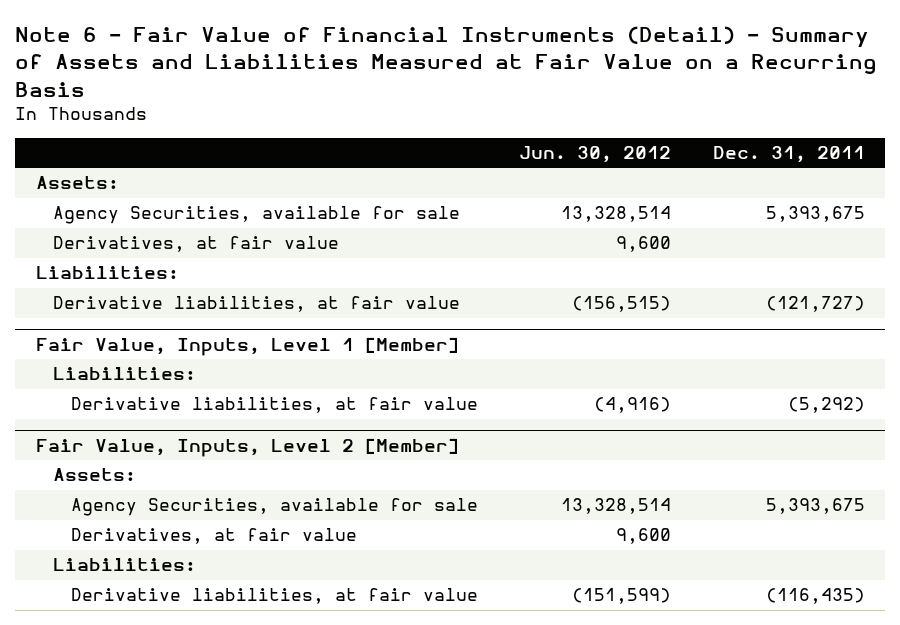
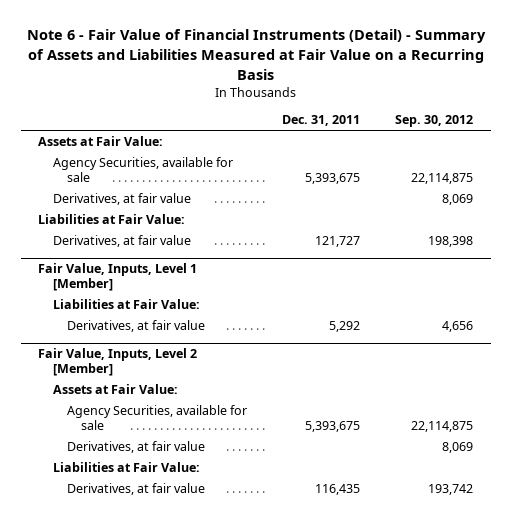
[519,146,672,164] Jun. 30, 2012 -> none
none -> [395,115,474,128] Sep. 30, 2012
[35,176,119,190] Assets: -> none
none -> [38,136,164,147] Assets at Fair Value:
[35,266,179,280] Liabilities: -> none
none -> [38,214,186,225] Liabilities at Fair Value:
[53,296,461,313] Derivative liabilities, at fair value -> [52,235,191,248] Derivatives, at fair value
[765,296,865,313] (121,727) -> [315,236,361,248] 121,727
[53,367,197,381] Liabilities: -> none
none -> [52,299,200,310] Liabilities at Fair Value:
[71,397,479,414] Derivative liabilities, at fair value -> [67,320,206,333] Derivatives, at fair value
[787,397,865,414] (5,292) -> [329,321,361,333] 5,292
[53,468,137,482] Assets: -> none
none -> [52,384,178,395] Assets at Fair Value:
[53,558,197,572] Liabilities: -> none
none -> [52,462,200,473] Liabilities at Fair Value:
[71,588,479,605] Derivative liabilities, at fair value -> [67,483,206,496] Derivatives, at fair value
[765,588,865,605] (116,435) -> [315,484,361,496] 116,435

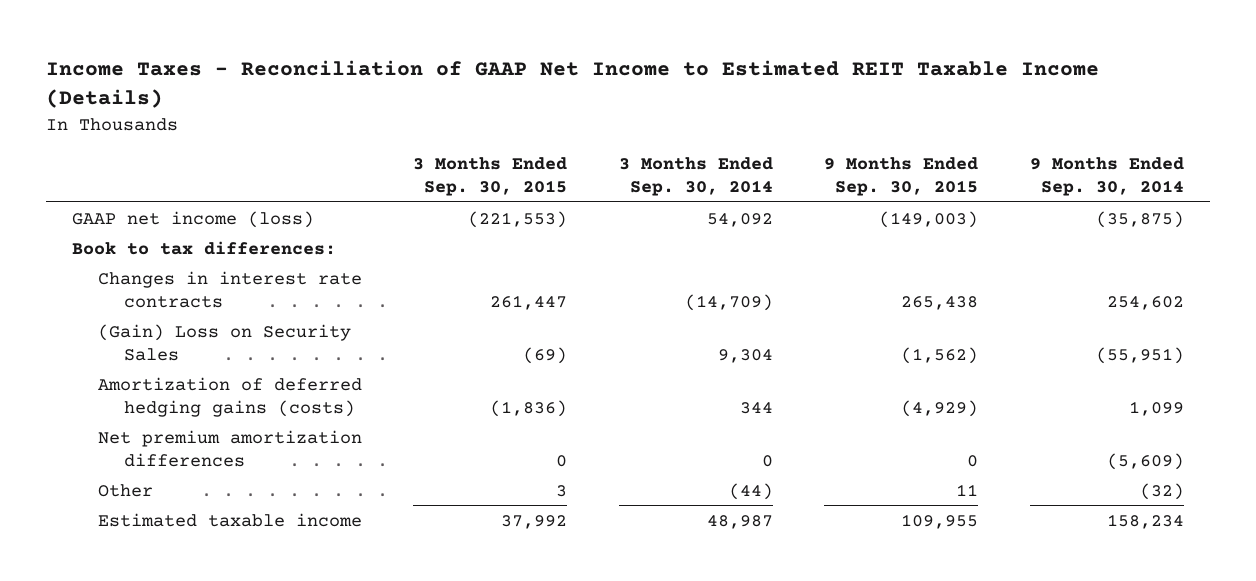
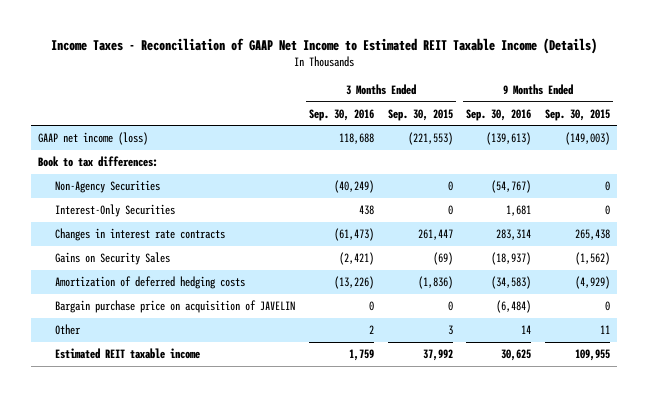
[618,156,773,196] 3 Months Ended Sep. 30, 2014 -> none
[1030,156,1185,196] 9 Months Ended Sep. 30, 2014 -> none
none -> [309,108,375,121] Sep. 30, 2016
none -> [466,108,532,121] Sep. 30, 2016
none -> [55,180,161,194] Non-Agency Securities
none -> [55,204,176,218] Interest-Only Securities
[97,429,362,467] Net premium amortization differences -> none
[97,323,351,361] (Gain) Loss on Security Sales -> [55,252,171,266] Gains on Security Sales
[97,376,362,417] Amortization of deferred hedging gains (costs) -> [55,276,246,290] Amortization of deferred hedging costs
none -> [55,300,296,314] Bargain purchase price on acquisition of JAVELIN
[97,512,362,527] Estimated taxable income -> [55,348,201,360] Estimated REIT taxable income

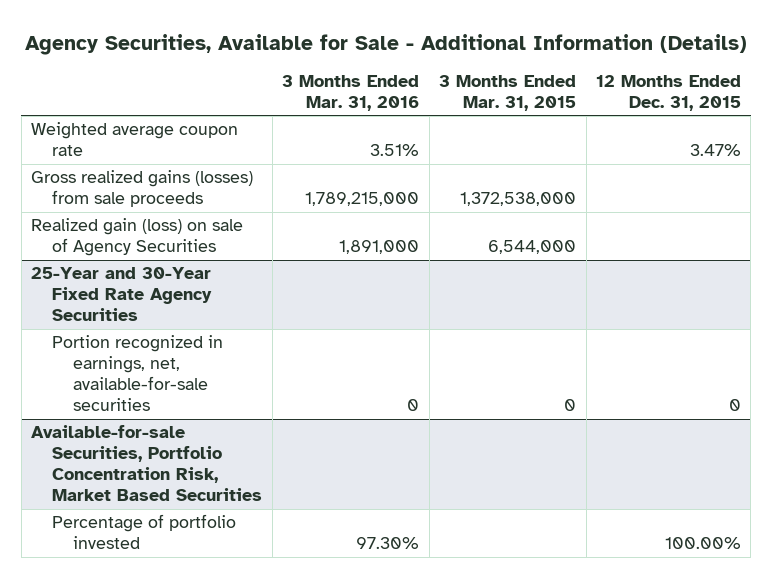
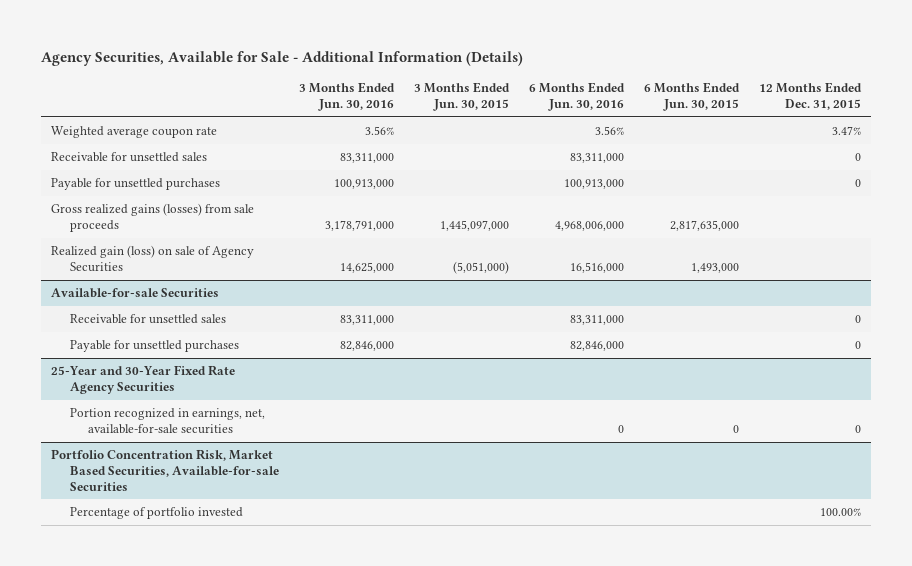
[282,75,420,112] 3 Months Ended Mar. 31, 2016 -> none
[439,75,577,112] 3 Months Ended Mar. 31, 2015 -> none
none -> [298,82,395,112] 3 Months Ended Jun. 30, 2016
none -> [413,82,510,112] 3 Months Ended Jun. 30, 2015
none -> [528,82,625,112] 6 Months Ended Jun. 30, 2016
none -> [643,82,740,112] 6 Months Ended Jun. 30, 2015
none -> [51,152,208,163] Receivable for unsettled sales
none -> [51,178,221,191] Payable for unsettled purchases
none -> [51,288,220,299] Available-for-sale Securities
none -> [69,314,226,325] Receivable for unsettled sales
none -> [69,340,239,353] Payable for unsettled purchases
[31,425,263,502] Available-for-sale Securities, Portfolio Concentration Risk, Market Based Securities -> [51,449,279,491] Portfolio Concentration Risk, Market Based Securities, Available-for-sale Securities

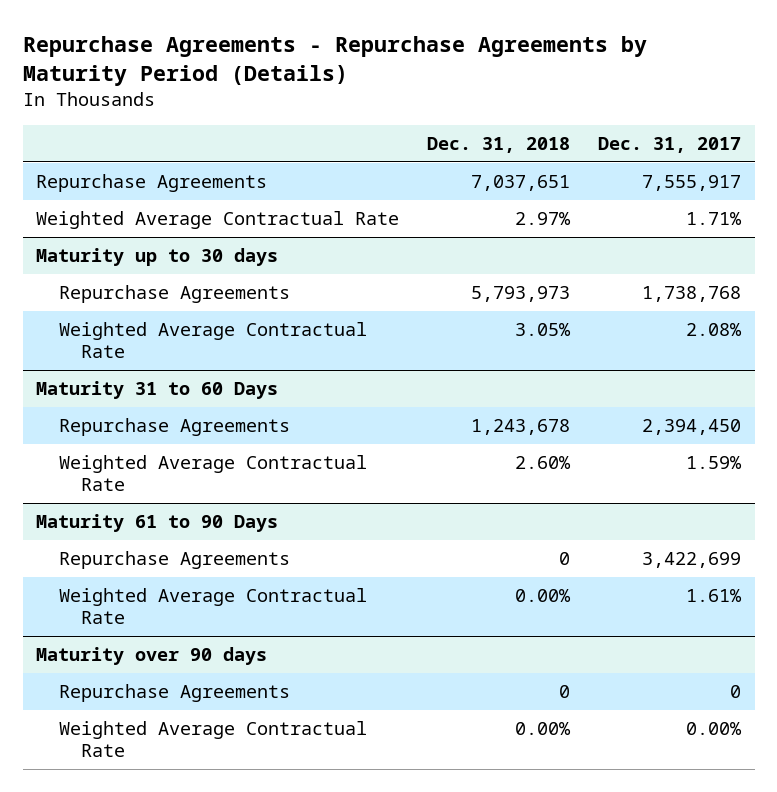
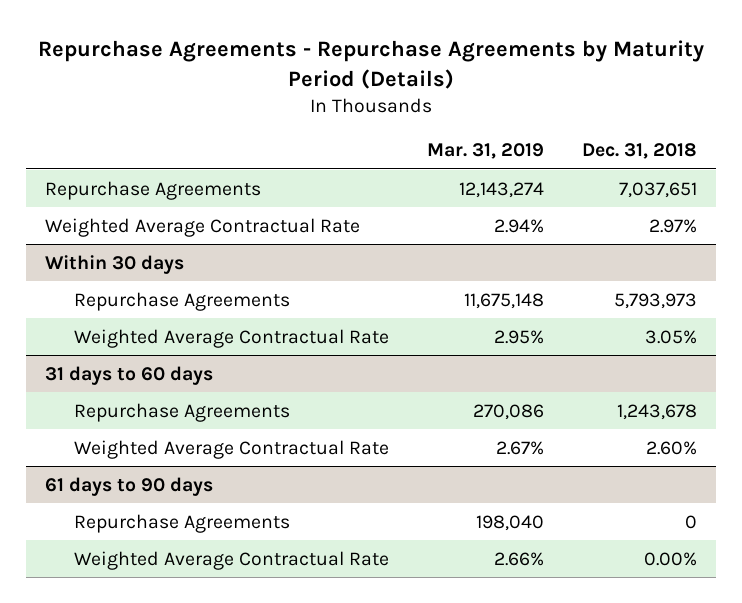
[597,136,741,153] Dec. 31, 2017 -> none
none -> [426,143,544,160] Mar. 31, 2019
[36,248,279,267] Maturity up to 30 days -> [45,254,185,274] Within 30 days
[36,381,279,400] Maturity 31 to 60 Days -> [45,365,214,385] 31 days to 60 days
[58,551,290,570] Repurchase Agreements -> none
[58,588,367,625] Weighted Average Contractual Rate -> none
[36,647,268,666] Maturity over 90 days -> none
[36,514,279,533] Maturity 61 to 90 Days -> [45,476,214,496] 61 days to 90 days

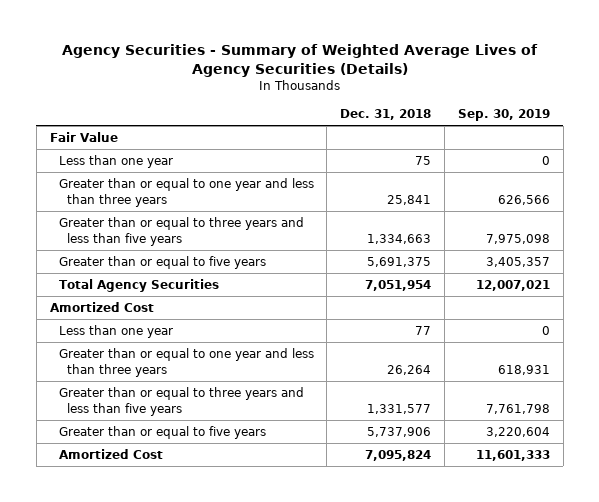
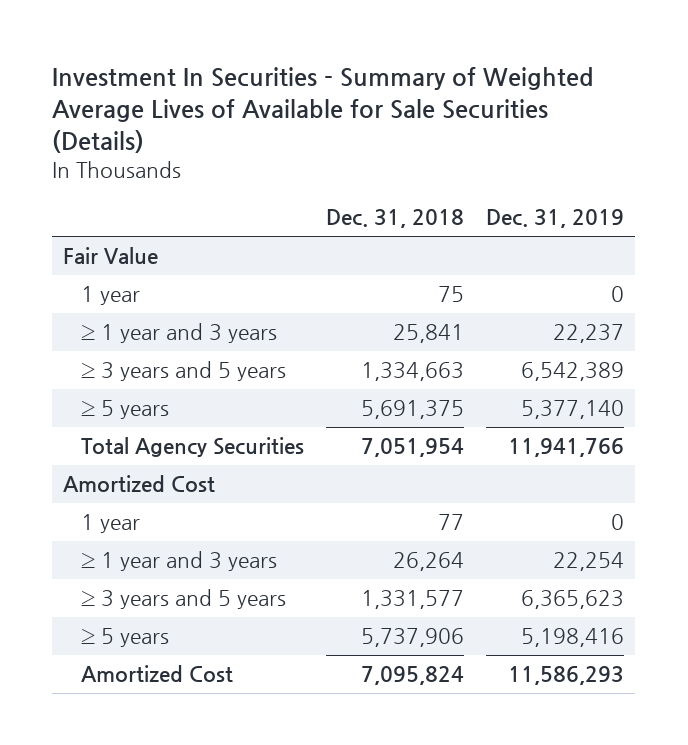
[61,44,538,77] Agency Securities - Summary of Weighted Average Lives of Agency Securities (Details) -> [52,66,595,154] Investment In Securities - Summary of Weighted Average Lives of Available for Sale Securities (Details)
[457,108,550,121] Sep. 30, 2019 -> none
none -> [486,209,625,229] Dec. 31, 2019
[58,155,173,169] Less than one year -> [81,286,141,306] 1 year
[58,178,314,207] Greater than or equal to one year and less than three years -> [81,323,278,344] ≥ 1 year and 3 years
[58,217,304,246] Greater than or equal to three years and less than five years -> [81,361,287,382] ≥ 3 years and 5 years
[58,256,266,270] Greater than or equal to five years -> [81,400,170,420] ≥ 5 years
[58,325,173,339] Less than one year -> [81,514,141,534] 1 year
[58,348,314,377] Greater than or equal to one year and less than three years -> [81,551,278,572] ≥ 1 year and 3 years
[58,387,304,416] Greater than or equal to three years and less than five years -> [81,589,287,610] ≥ 3 years and 5 years
[58,426,266,440] Greater than or equal to five years -> [81,628,170,648] ≥ 5 years

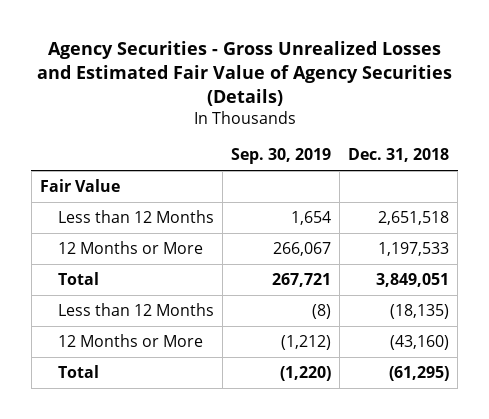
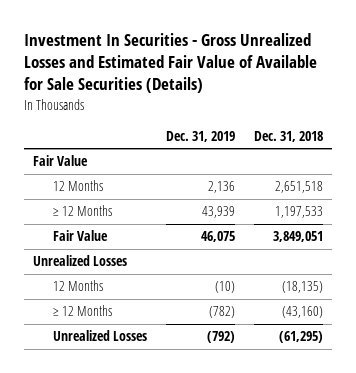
[36,41,452,106] Agency Securities - Gross Unrealized Losses and Estimated Fair Value of Agency Securities (Details) -> [24,33,318,94] Investment In Securities - Gross Unrealized Losses and Estimated Fair Value of Available for Sale Securities (Details)
[231,148,332,165] Sep. 30, 2019 -> none
none -> [165,131,235,143] Dec. 31, 2019
[57,210,214,224] Less than 12 Months -> [53,180,104,192] 12 Months
[57,241,203,255] 12 Months or More -> [53,205,113,217] ≥ 12 Months
[57,272,99,286] Total -> [53,230,109,242] Fair Value
none -> [33,255,128,267] Unrealized Losses
[57,303,214,317] Less than 12 Months -> [53,280,104,292] 12 Months
[57,334,203,348] 12 Months or More -> [53,305,113,317] ≥ 12 Months
[57,365,99,379] Total -> [53,330,148,342] Unrealized Losses

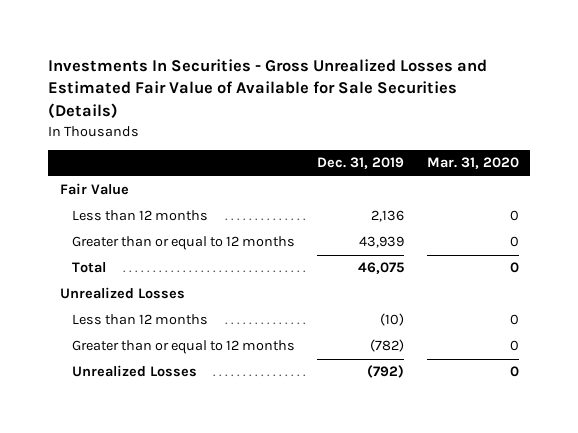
[24,33,318,94] Investment In Securities - Gross Unrealized Losses and Estimated Fair Value of Available for Sale Securities (Details) -> [48,58,488,118] Investments In Securities - Gross Unrealized Losses and Estimated Fair Value of Available for Sale Securities (Details)
[253,131,323,143] Dec. 31, 2018 -> none
none -> [426,157,519,170] Mar. 31, 2020
[53,180,104,192] 12 Months -> [71,210,208,222] Less than 12 months
[53,205,113,217] ≥ 12 Months -> [71,236,295,251] Greater than or equal to 12 months
[53,230,109,242] Fair Value -> [71,262,106,274] Total
[53,280,104,292] 12 Months -> [71,314,208,326] Less than 12 months
[53,305,113,317] ≥ 12 Months -> [71,340,295,355] Greater than or equal to 12 months

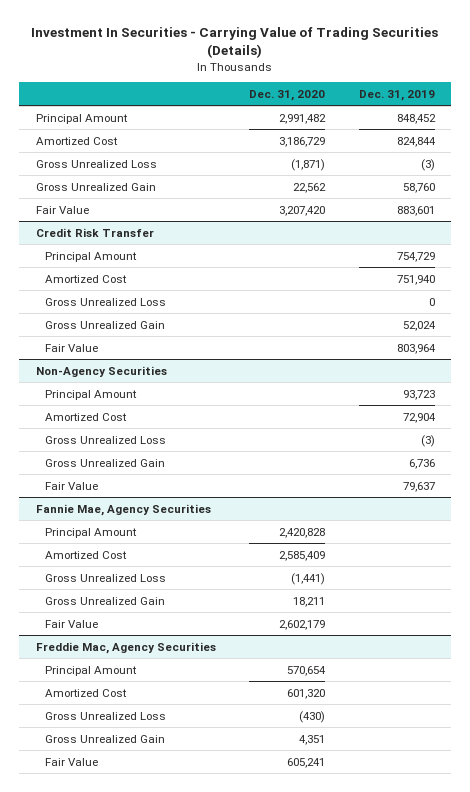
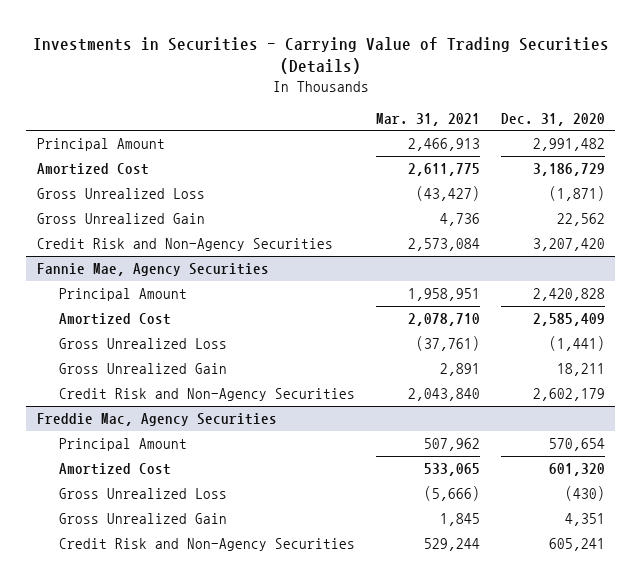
[31,27,439,59] Investment In Securities - Carrying Value of Trading Securities (Details) -> [32,36,609,75] Investments in Securities - Carrying Value of Trading Securities (Details)
[358,89,435,101] Dec. 31, 2019 -> none
none -> [375,112,480,126] Mar. 31, 2021
[35,227,154,237] Credit Risk Transfer -> none
[44,251,137,262] Principal Amount -> none
[44,274,127,283] Amortized Cost -> none
[44,297,166,306] Gross Unrealized Loss -> none
[44,320,165,329] Gross Unrealized Gain -> none
[44,343,98,352] Fair Value -> none
[35,365,167,377] Non-Agency Securities -> none
[44,389,137,400] Principal Amount -> none
[44,412,127,421] Amortized Cost -> none
[44,435,166,444] Gross Unrealized Loss -> none
[44,458,165,467] Gross Unrealized Gain -> none
[44,481,98,490] Fair Value -> none
[35,205,89,214] Fair Value -> [36,238,333,252] Credit Risk and Non-Agency Securities
[44,619,98,628] Fair Value -> [58,388,355,402] Credit Risk and Non-Agency Securities
[44,757,98,766] Fair Value -> [58,538,355,552] Credit Risk and Non-Agency Securities

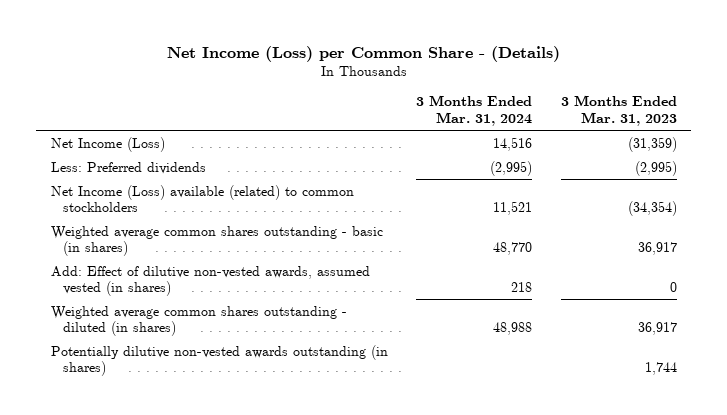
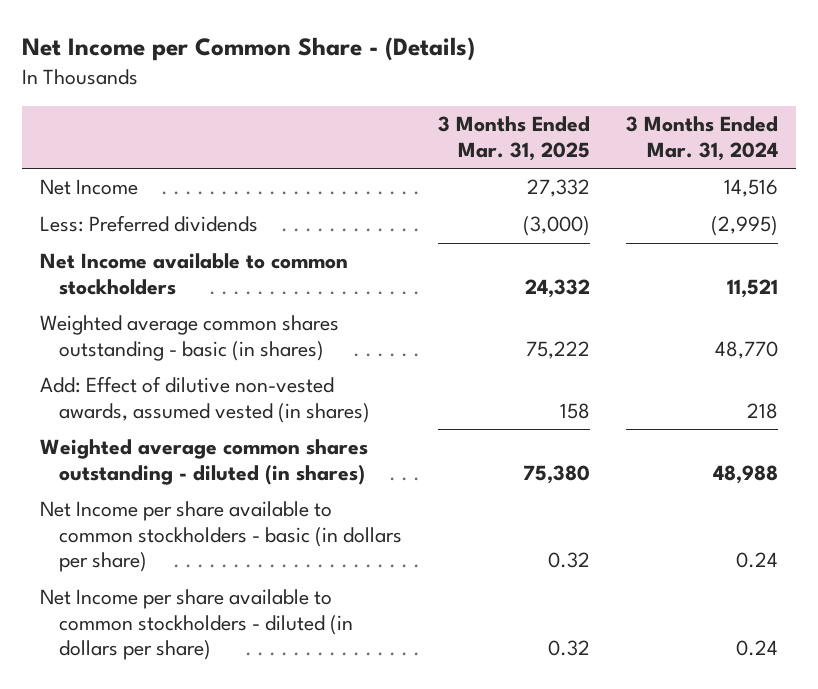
[166,45,560,62] Net Income (Loss) per Common Share - (Details) -> [21,37,475,62] Net Income per Common Share - (Details)
[560,95,677,126] 3 Months Ended Mar. 31, 2023 -> none
none -> [437,116,590,161] 3 Months Ended Mar. 31, 2025
[50,136,165,152] Net Income (Loss) -> [39,179,138,196] Net Income
[50,184,354,213] Net Income (Loss) available (related) to common stockholders -> [39,253,348,295] Net Income available to common stockholders
[50,344,388,377] Potentially dilutive non-vested awards outstanding (in shares) -> none
none -> [39,501,402,573] Net Income per share available to common stockholders - basic (in dollars per share)
none -> [39,589,353,661] Net Income per share available to common stockholders - diluted (in dollars per share)

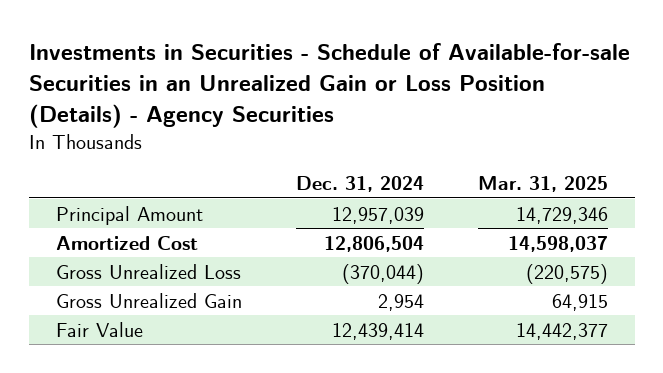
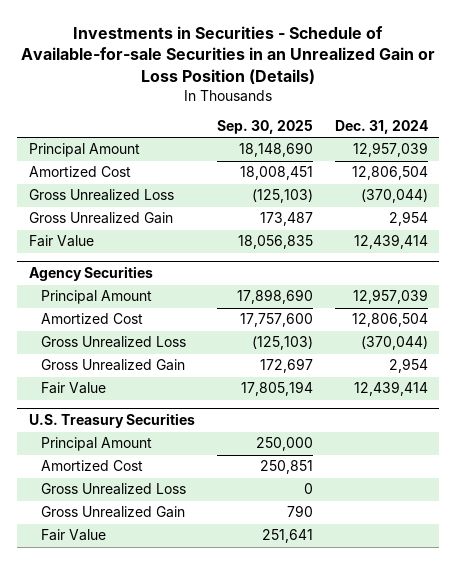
[28,42,630,128] Investments in Securities - Schedule of Available-for-sale Securities in an Unrealized Gain or Loss Position (Details) - Agency Securities -> [21,25,436,84] Investments in Securities - Schedule of Available-for-sale Securities in an Unrealized Gain or Loss Position (Details)
[477,176,608,193] Mar. 31, 2025 -> none
none -> [216,120,313,135] Sep. 30, 2025
none -> [28,266,153,282] Agency Securities
none -> [41,290,153,305] Principal Amount
none -> [41,313,144,325] Amortized Cost
none -> [41,336,187,349] Gross Unrealized Loss
none -> [41,359,186,372] Gross Unrealized Gain
none -> [41,382,107,395] Fair Value
none -> [28,413,195,429] U.S. Treasury Securities
none -> [41,437,153,452] Principal Amount
none -> [41,460,144,472] Amortized Cost
none -> [41,483,187,496] Gross Unrealized Loss
none -> [41,506,186,519] Gross Unrealized Gain
none -> [41,529,107,542] Fair Value

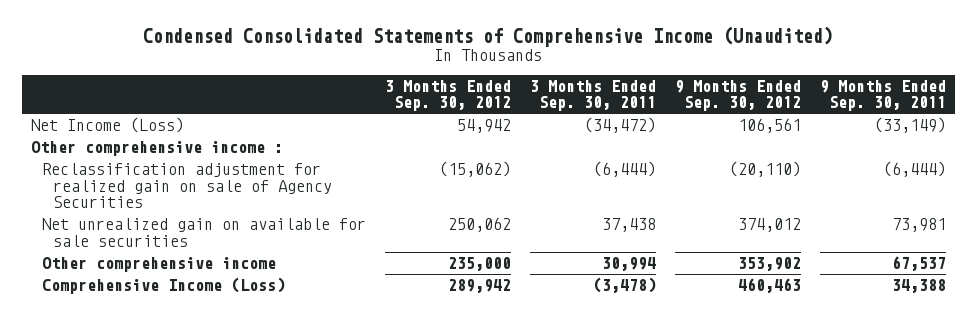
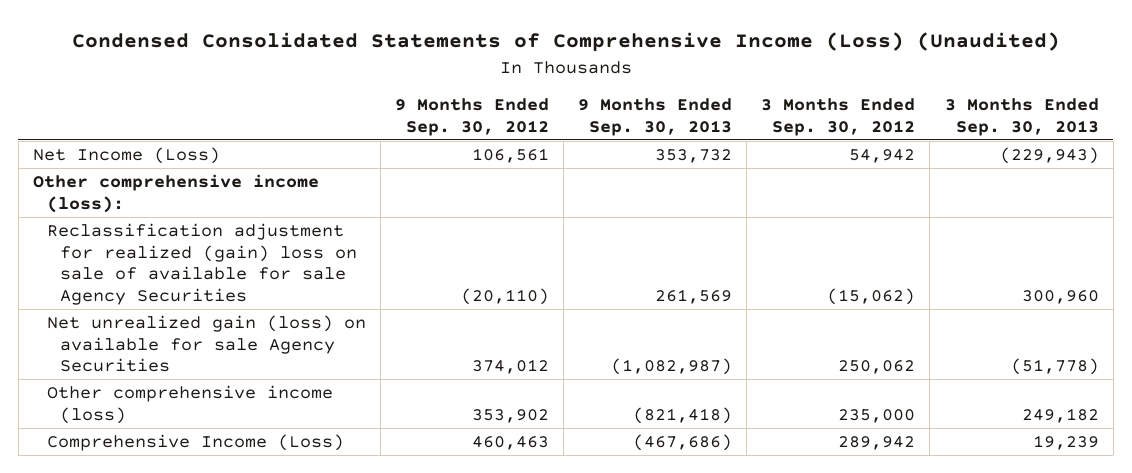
[143,25,834,47] Condensed Consolidated Statements of Comprehensive Income (Unaudited) -> [71,32,1060,53] Condensed Consolidated Statements of Comprehensive Income (Loss) (Unaudited)
[529,79,656,112] 3 Months Ended Sep. 30, 2011 -> none
[819,79,946,112] 9 Months Ended Sep. 30, 2011 -> none
none -> [578,98,733,136] 9 Months Ended Sep. 30, 2013
none -> [944,98,1099,136] 3 Months Ended Sep. 30, 2013
[31,141,284,157] Other comprehensive income : -> [33,173,320,213] Other comprehensive income (loss):
[41,163,332,209] Reclassification adjustment for realized gain on sale of Agency Securities -> [46,222,357,305] Reclassification adjustment for realized (gain) loss on sale of available for sale Agency Securities
[41,218,366,247] Net unrealized gain on available for sale securities -> [46,314,366,373] Net unrealized gain (loss) on available for sale Agency Securities
[41,257,276,273] Other comprehensive income -> [46,384,333,424] Other comprehensive income (loss)

